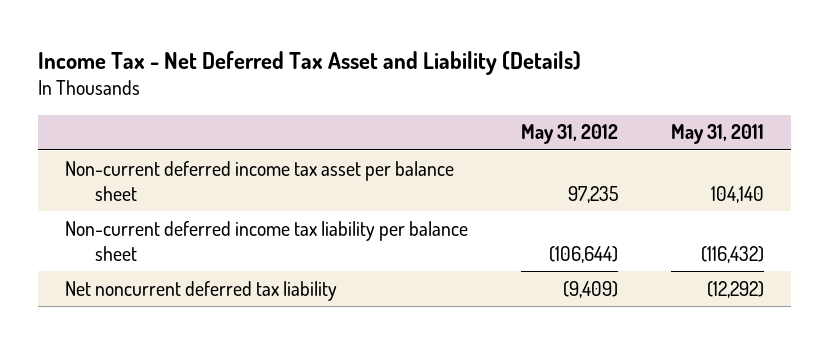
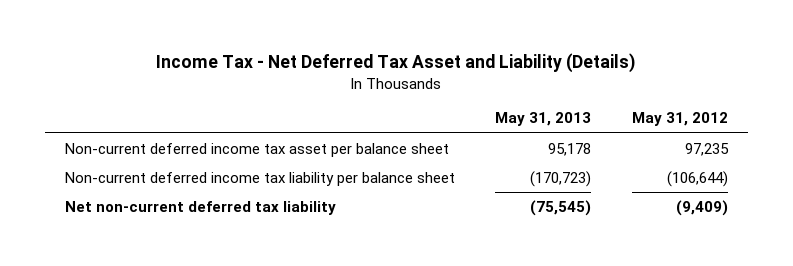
[671,124,765,145] May 31, 2011 -> none
none -> [495,112,592,127] May 31, 2013
[64,280,337,301] Net noncurrent deferred tax liability -> [64,200,336,215] Net non-current deferred tax liability

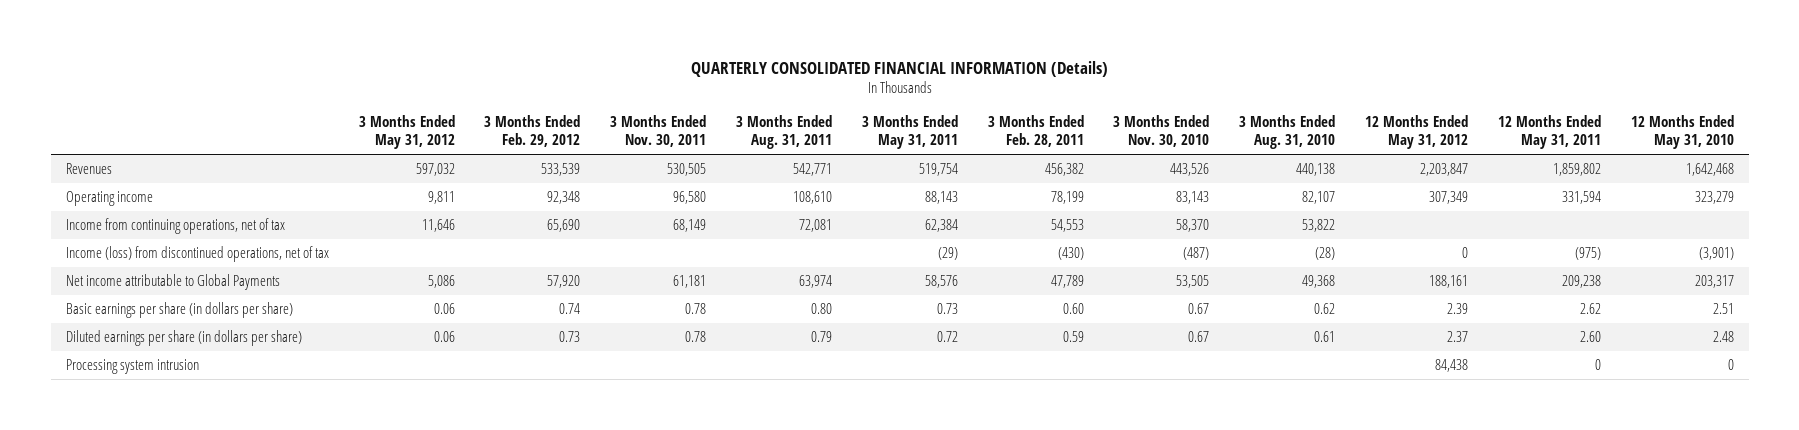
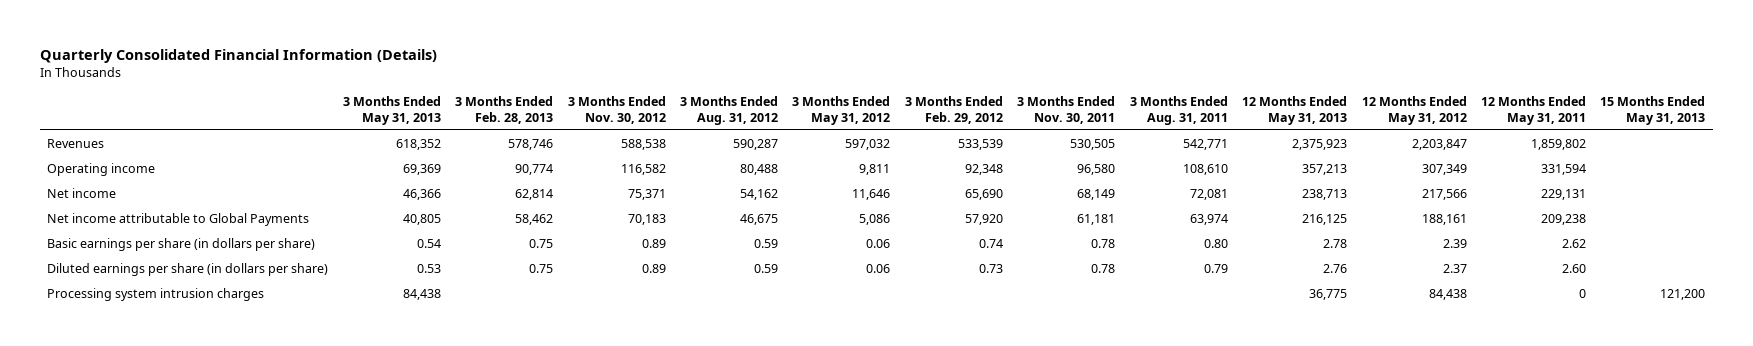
[690,60,1108,77] QUARTERLY CONSOLIDATED FINANCIAL INFORMATION (Details) -> [40,48,438,63] Quarterly Consolidated Financial Information (Details)
[861,115,958,150] 3 Months Ended May 31, 2011 -> none
[987,115,1084,148] 3 Months Ended Feb. 28, 2011 -> none
[1113,115,1210,148] 3 Months Ended Nov. 30, 2010 -> none
[1239,115,1336,150] 3 Months Ended Aug. 31, 2010 -> none
[1630,115,1734,150] 12 Months Ended May 31, 2010 -> none
none -> [342,96,441,125] 3 Months Ended May 31, 2013
none -> [455,96,554,124] 3 Months Ended Feb. 28, 2013
none -> [567,96,666,124] 3 Months Ended Nov. 30, 2012
none -> [680,96,779,125] 3 Months Ended Aug. 31, 2012
none -> [1242,96,1348,125] 12 Months Ended May 31, 2013
none -> [1600,96,1706,125] 15 Months Ended May 31, 2013
[65,218,285,235] Income from continuing operations, net of tax -> none
[65,246,329,263] Income (loss) from discontinued operations, net of tax -> none
none -> [47,187,117,198] Net income
[65,359,199,375] Processing system intrusion -> [47,287,265,301] Processing system intrusion charges

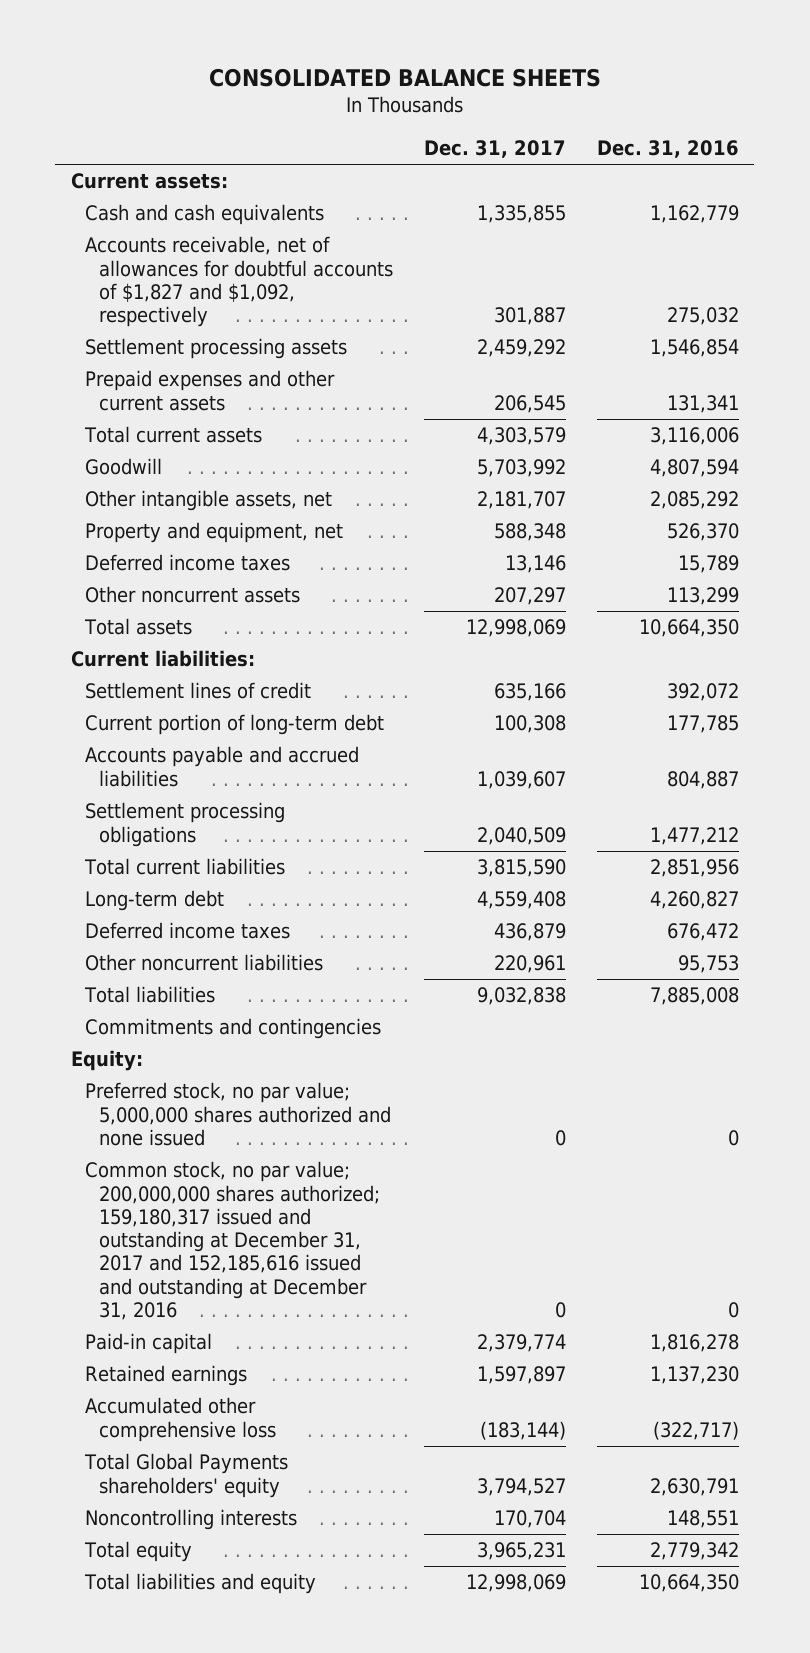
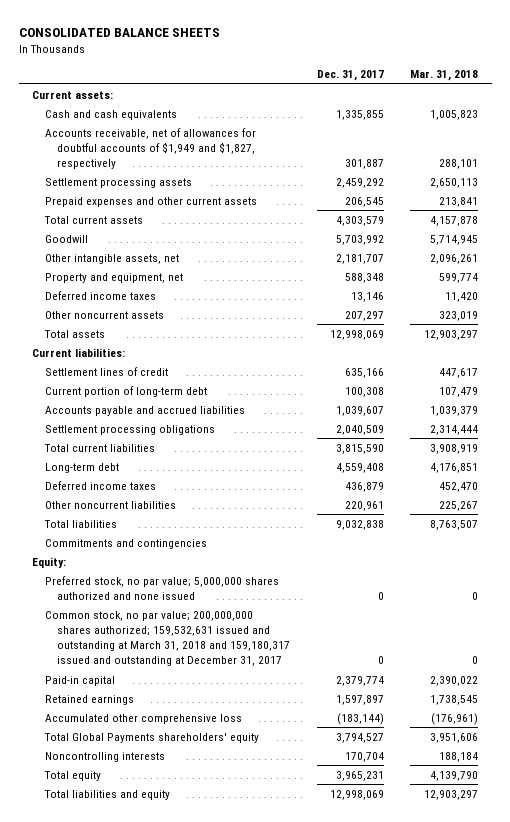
[596,140,739,159] Dec. 31, 2016 -> none
none -> [410,70,479,82] Mar. 31, 2018
[85,236,394,328] Accounts receivable, net of allowances for doubtful accounts of $1,827 and $1,092, respectively -> [44,127,256,169] Accounts receivable, net of allowances for doubtful accounts of $1,949 and $1,827, respectively
[85,1161,381,1320] Common stock, no par value; 200,000,000 shares authorized; 159,180,317 issued and outstanding at December 31, 2017 and 152,185,616 issued and outstanding at December 31, 2016 -> [44,610,291,667] Common stock, no par value; 200,000,000 shares authorized; 159,532,631 issued and outstanding at March 31, 2018 and 159,180,317 issued and outstanding at December 31, 2017

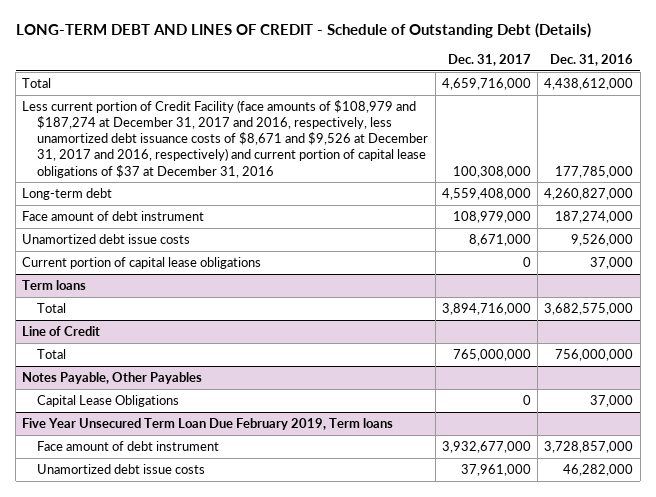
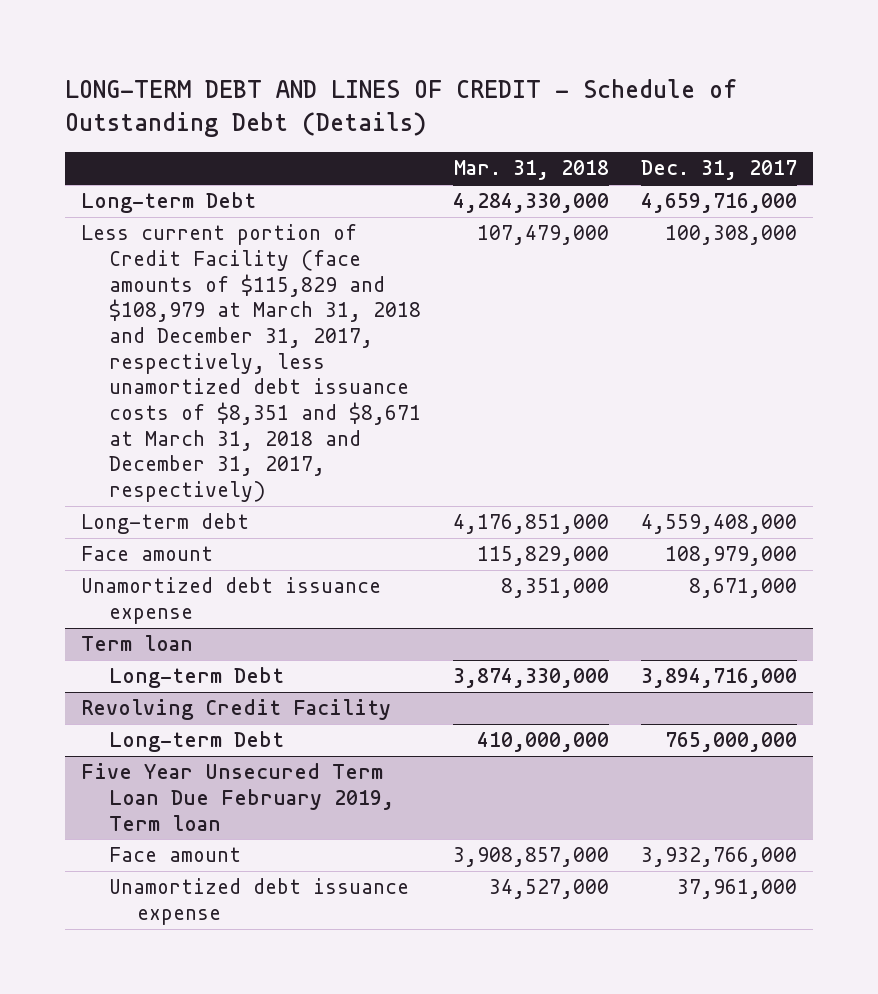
[550,53,634,66] Dec. 31, 2016 -> none
none -> [453,160,609,181] Mar. 31, 2018
[22,78,52,89] Total -> [80,192,256,214] Long-term Debt
[22,100,429,178] Less current portion of Credit Facility (face amounts of $108,979 and $187,274 at December 31, 2017 and 2016, respectively, less unamortized debt issuance costs of $8,671 and $9,526 at December 31, 2017 and 2016, respectively) and current portion of capital lease obligations of $37 at December 31, 2016 -> [80,224,421,502] Less current portion of Credit Facility (face amounts of $115,829 and $108,979 at March 31, 2018 and December 31, 2017, respectively, less unamortized debt issuance costs of $8,351 and $8,671 at March 31, 2018 and December 31, 2017, respectively)
[22,257,262,270] Current portion of capital lease obligations -> none
[22,372,203,385] Notes Payable, Other Payables -> none
[37,395,180,408] Capital Lease Obligations -> none
[22,211,205,222] Face amount of debt instrument -> [80,546,213,562] Face amount
[22,234,191,245] Unamortized debt issue costs -> [80,577,381,625] Unamortized debt issuance expense
[22,280,87,291] Term loans -> [80,635,193,652] Term loan
[37,303,67,314] Total -> [108,667,284,689] Long-term Debt
[22,326,101,337] Line of Credit -> [80,699,391,721] Revolving Credit Facility
[37,349,67,360] Total -> [108,731,284,753] Long-term Debt
[22,418,394,431] Five Year Unsecured Term Loan Due February 2019, Term loans -> [80,763,394,831] Five Year Unsecured Term Loan Due February 2019, Term loan
[37,441,220,452] Face amount of debt instrument -> [108,847,241,863] Face amount
[441,441,531,454] 3,932,677,000 -> [640,847,797,868] 3,932,766,000
[37,464,206,475] Unamortized debt issue costs -> [108,878,409,926] Unamortized debt issuance expense

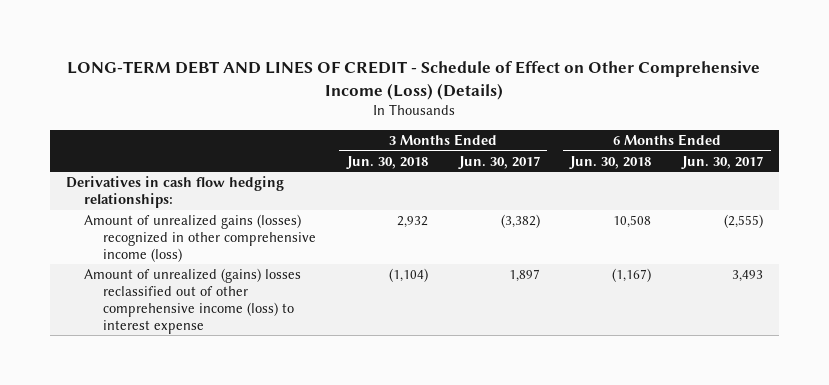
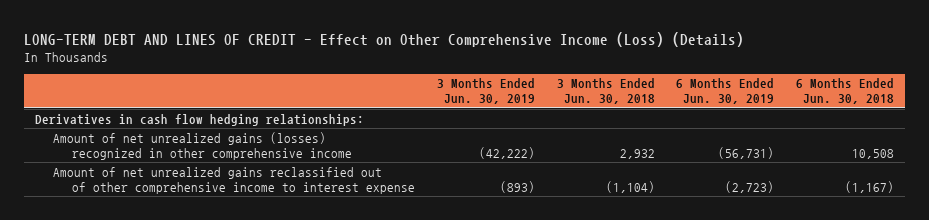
[67,60,761,100] LONG-TERM DEBT AND LINES OF CREDIT - Schedule of Effect on Other Comprehensive Income (Loss) (Details) -> [23,31,744,47] LONG-TERM DEBT AND LINES OF CREDIT - Effect on Other Comprehensive Income (Loss) (Details)
[457,155,540,169] Jun. 30, 2017 -> none
[681,155,764,169] Jun. 30, 2017 -> none
none -> [436,78,535,105] 3 Months Ended Jun. 30, 2019
none -> [676,78,775,105] 6 Months Ended Jun. 30, 2019
[84,214,316,262] Amount of unrealized gains (losses) recognized in other comprehensive income (loss) -> [53,131,352,160] Amount of net unrealized gains (losses) recognized in other comprehensive income
[84,268,302,334] Amount of unrealized (gains) losses reclassified out of other comprehensive income (loss) to interest expense -> [53,166,415,194] Amount of net unrealized gains reclassified out of other comprehensive income to interest expense

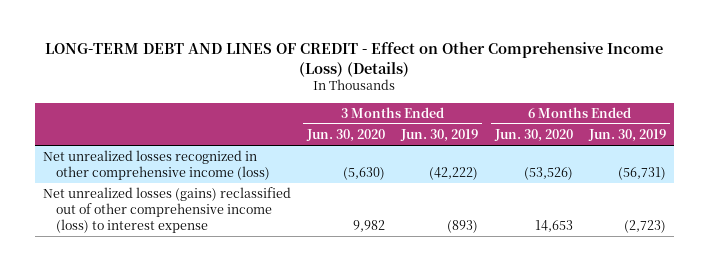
[556,78,655,105] 3 Months Ended Jun. 30, 2018 -> none
[796,78,895,105] 6 Months Ended Jun. 30, 2018 -> none
none -> [306,129,386,143] Jun. 30, 2020
none -> [493,129,573,143] Jun. 30, 2020
[34,113,364,126] Derivatives in cash flow hedging relationships: -> none
[53,131,352,160] Amount of net unrealized gains (losses) recognized in other comprehensive income -> [43,150,270,180] Net unrealized losses recognized in other comprehensive income (loss)
[53,166,415,194] Amount of net unrealized gains reclassified out of other comprehensive income to interest expense -> [43,187,292,233] Net unrealized losses (gains) reclassified out of other comprehensive income (loss) to interest expense

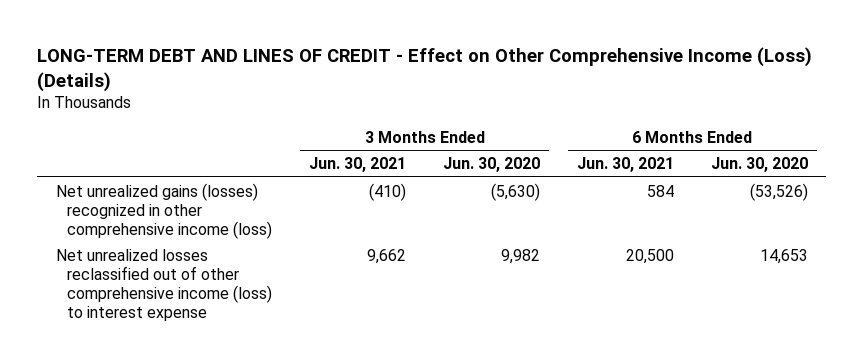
[400,129,479,143] Jun. 30, 2019 -> none
[587,129,666,143] Jun. 30, 2019 -> none
none -> [309,157,407,173] Jun. 30, 2021
none -> [576,157,674,173] Jun. 30, 2021
[43,150,270,180] Net unrealized losses recognized in other comprehensive income (loss) -> [55,182,273,239] Net unrealized gains (losses) recognized in other comprehensive income (loss)
[43,187,292,233] Net unrealized losses (gains) reclassified out of other comprehensive income (loss) to interest expense -> [55,248,273,321] Net unrealized losses reclassified out of other comprehensive income (loss) to interest expense

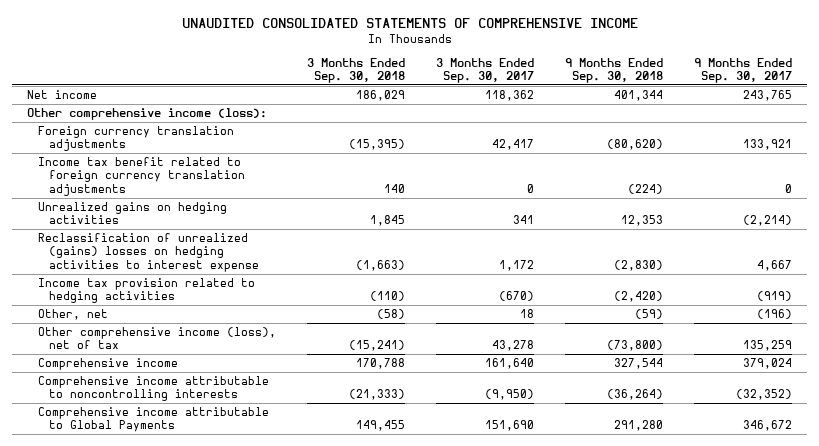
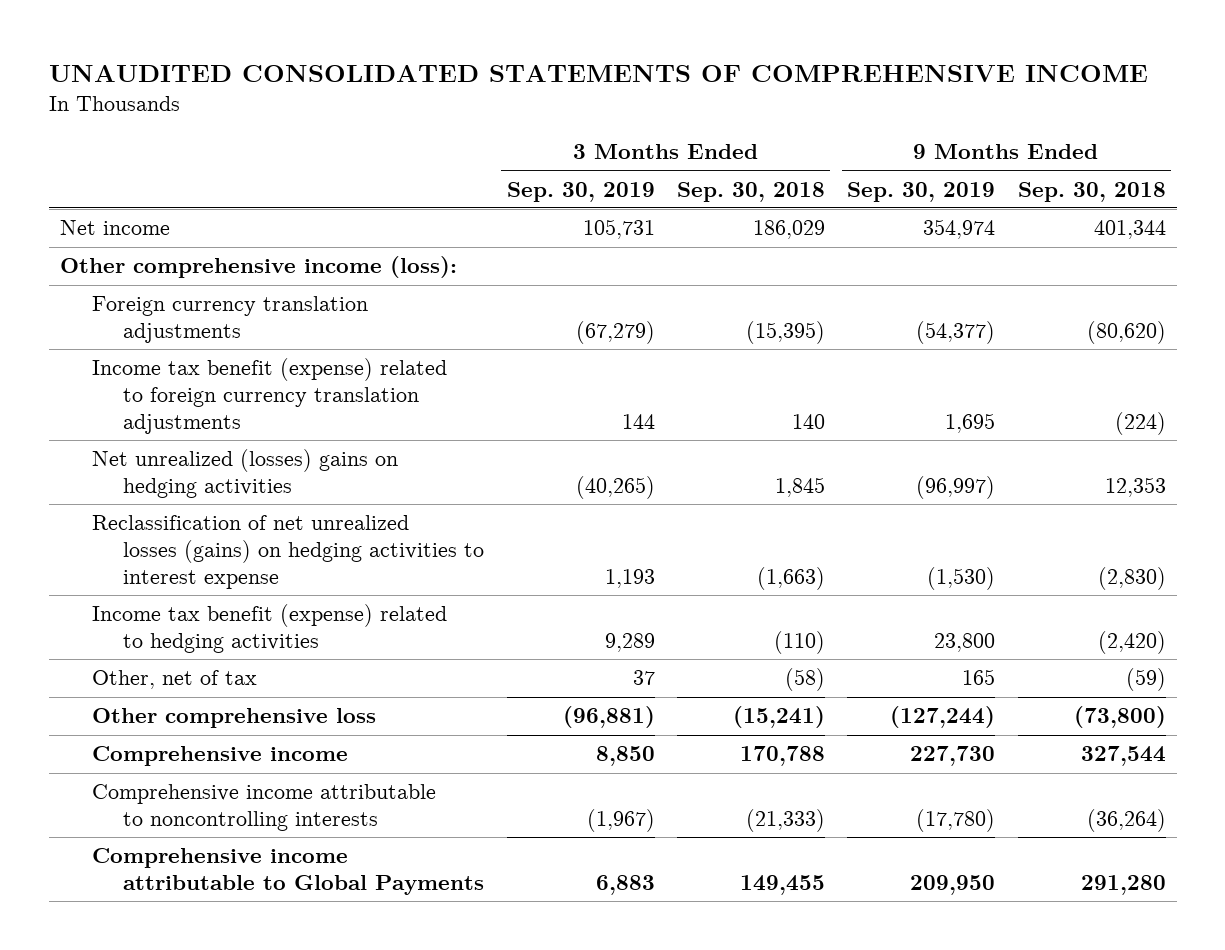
[436,57,535,84] 3 Months Ended Sep. 30, 2017 -> none
[693,57,792,84] 9 Months Ended Sep. 30, 2017 -> none
none -> [506,181,655,202] Sep. 30, 2019
none -> [847,181,996,202] Sep. 30, 2019
[38,156,246,197] Income tax benefit related to foreign currency translation adjustments -> [91,358,447,434] Income tax benefit (expense) related to foreign currency translation adjustments
[38,201,228,225] Unrealized gains on hedging activities -> [91,449,398,499] Net unrealized (losses) gains on hedging activities
[38,232,260,273] Reclassification of unrealized (gains) losses on hedging activities to interest expense -> [91,515,485,589] Reclassification of net unrealized losses (gains) on hedging activities to interest expense
[38,277,256,304] Income tax provision related to hedging activities -> [91,604,447,654] Income tax benefit (expense) related to hedging activities
[38,308,109,320] Other, net -> [91,670,257,690] Other, net of tax
[38,326,277,350] Other comprehensive income (loss), net of tax -> [91,708,376,729] Other comprehensive loss

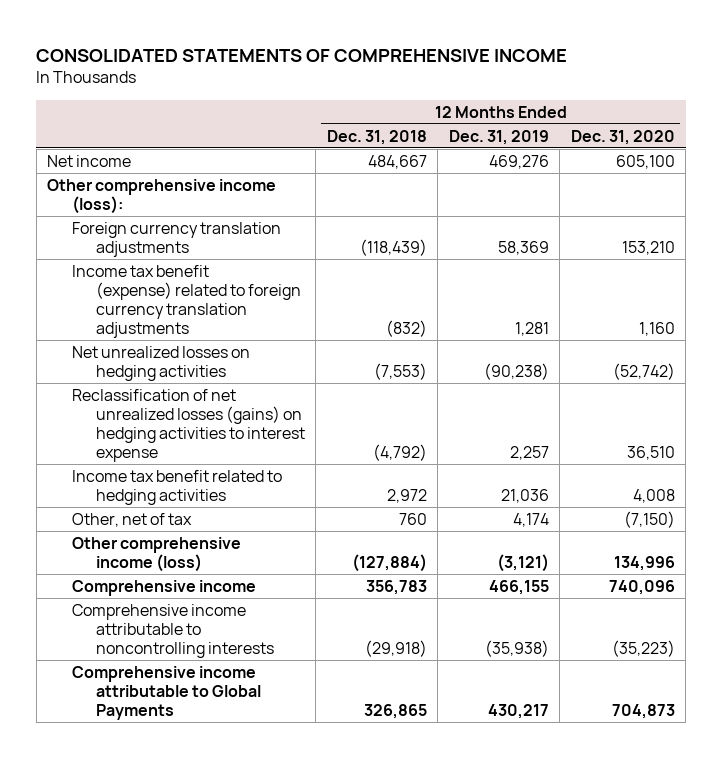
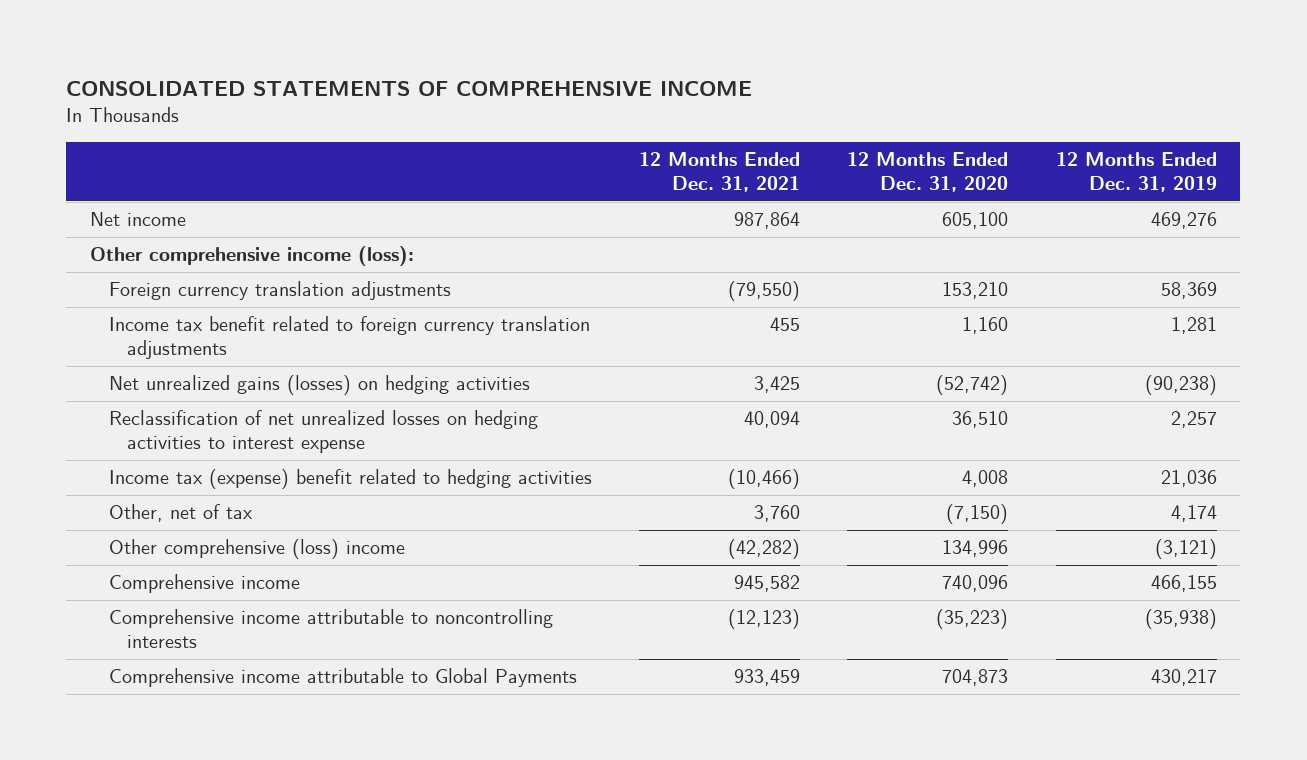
[326,129,427,145] Dec. 31, 2018 -> none
none -> [638,151,800,192] 12 Months Ended Dec. 31, 2021
[71,264,301,339] Income tax benefit (expense) related to foreign currency translation adjustments -> [108,316,590,360] Income tax benefit related to foreign currency translation adjustments
[71,345,250,382] Net unrealized losses on hedging activities -> [108,375,530,396] Net unrealized gains (losses) on hedging activities
[71,388,305,463] Reclassification of net unrealized losses (gains) on hedging activities to interest expense -> [108,410,538,454] Reclassification of net unrealized losses on hedging activities to interest expense
[71,469,282,506] Income tax benefit related to hedging activities -> [108,469,592,490] Income tax (expense) benefit related to hedging activities
[71,536,241,573] Other comprehensive income (loss) -> [108,539,405,560] Other comprehensive (loss) income

